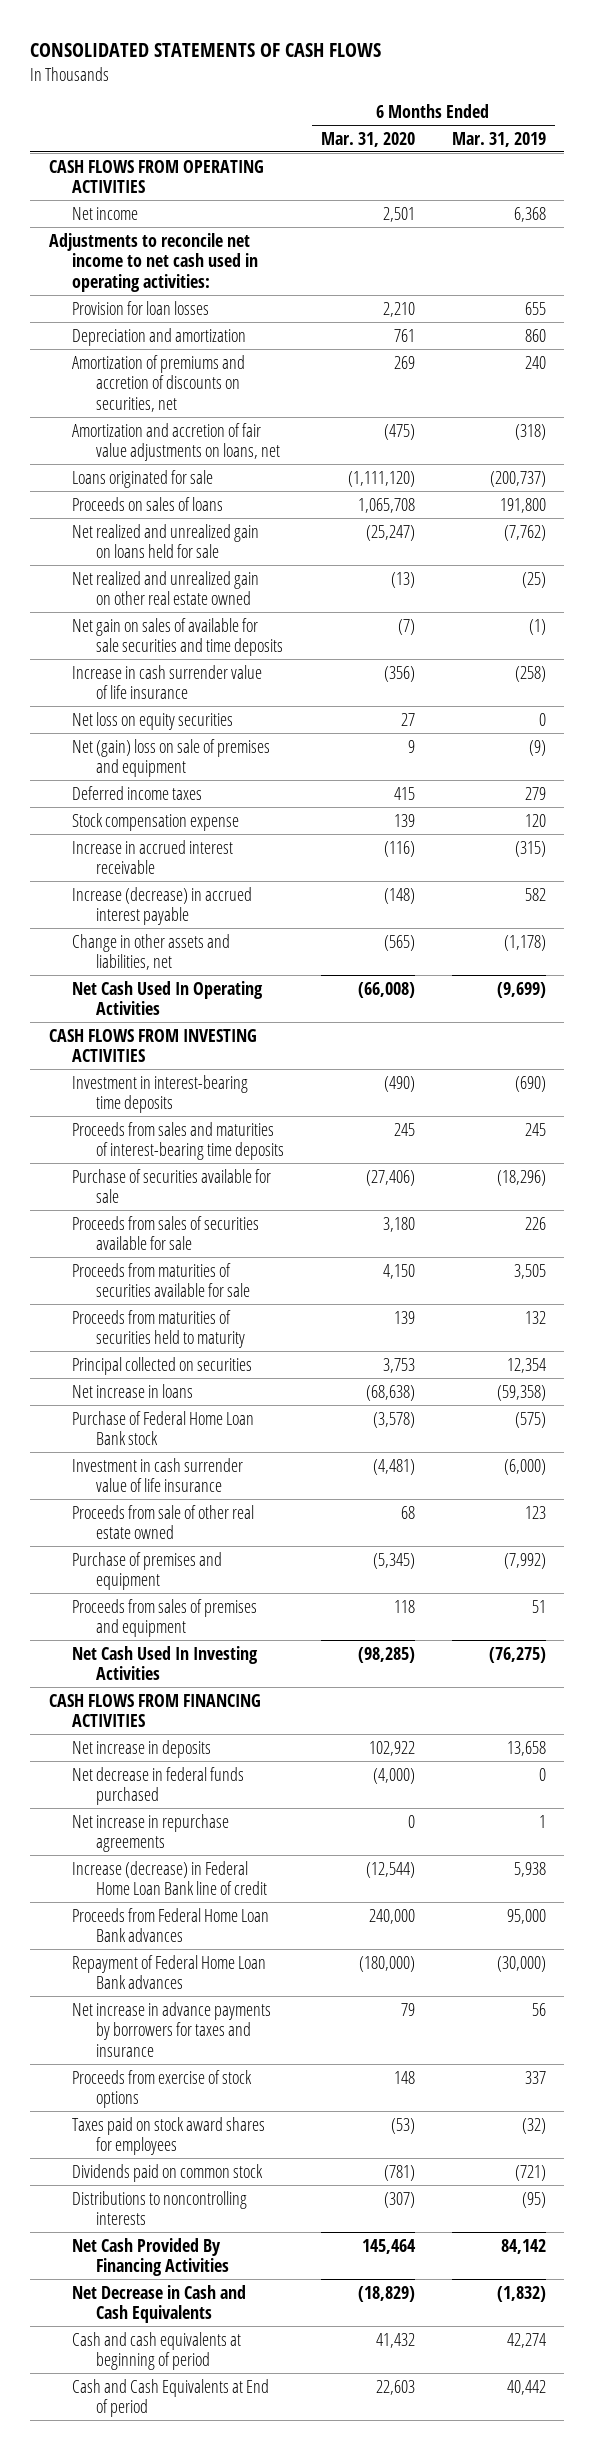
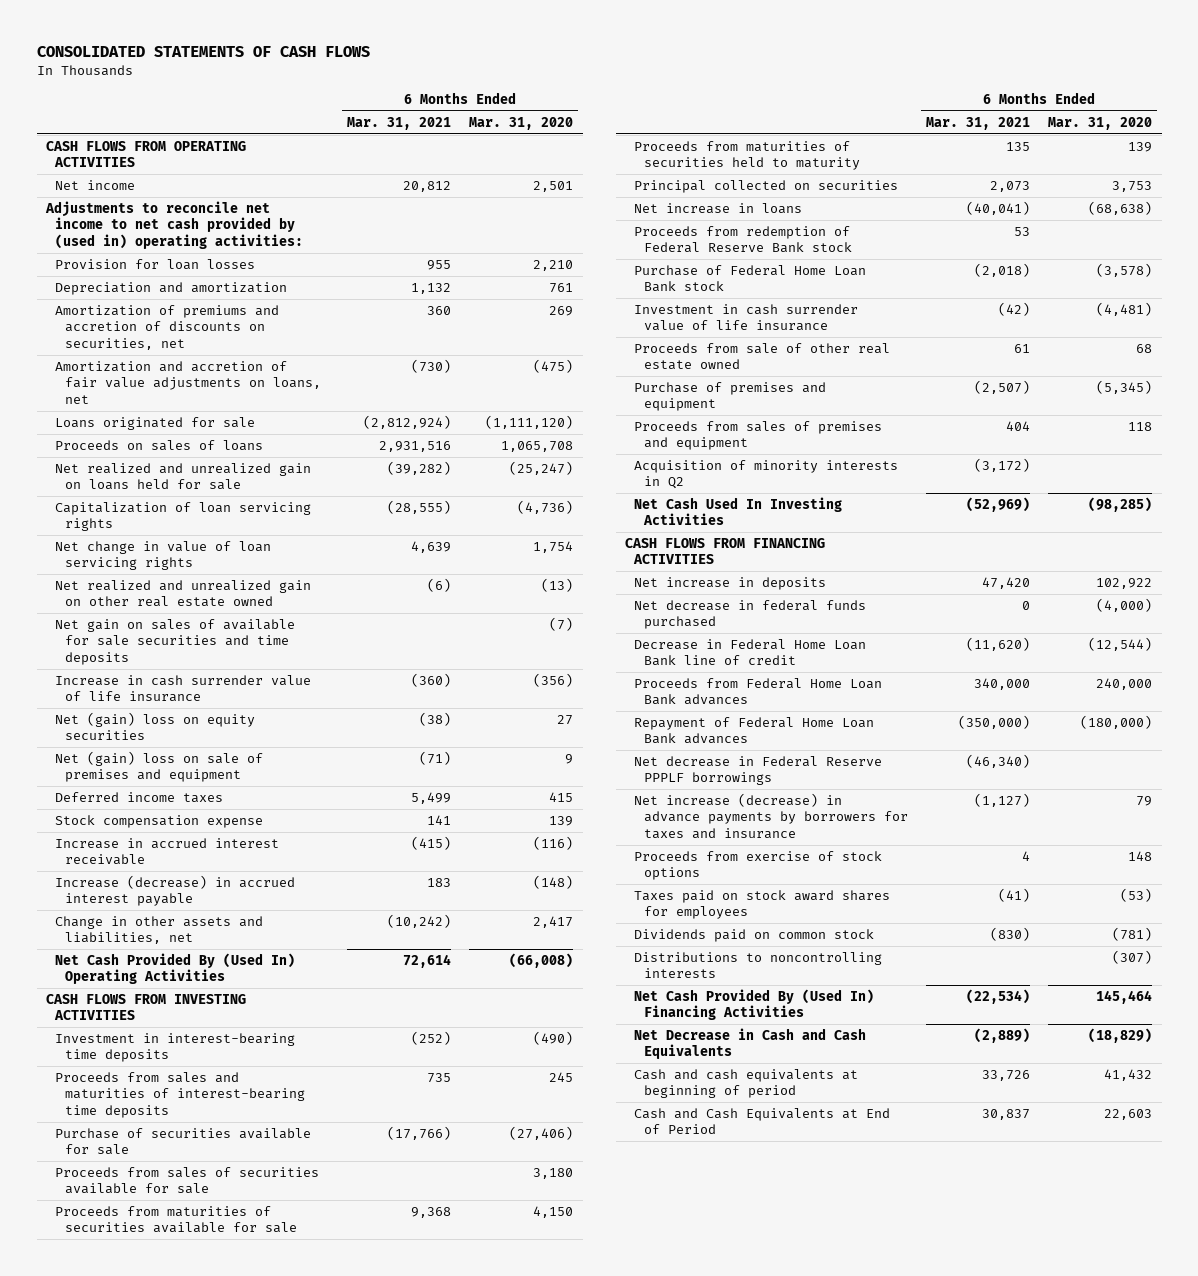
[451,131,546,147] Mar. 31, 2019 -> none
none -> [347,116,452,130] Mar. 31, 2021
[48,232,259,292] Adjustments to reconcile net income to net cash used in operating activities: -> [44,201,304,249] Adjustments to reconcile net income to net cash provided by (used in) operating activities:
none -> [55,502,312,532] Capitalization of loan servicing rights
none -> [55,541,272,571] Net change in value of loan servicing rights
[72,711,234,730] Net loss on equity securities -> [55,712,256,741] Net (gain) loss on equity securities
[383,934,415,951] (565) -> [533,916,574,929] 2,417
[72,980,264,1016] Net Cash Used In Operating Activities -> [55,953,296,985] Net Cash Provided By (Used In) Operating Activities
none -> [634,226,852,254] Proceeds from redemption of Federal Reserve Bank stock
none -> [634,460,899,490] Acquisition of minority interests in Q2
[72,1813,230,1853] Net increase in repurchase agreements -> none
[72,1860,268,1896] Increase (decrease) in Federal Home Loan Bank line of credit -> [634,639,867,667] Decrease in Federal Home Loan Bank line of credit
none -> [634,756,883,786] Net decrease in Federal Reserve PPPLF borrowings
[72,2001,272,2057] Net increase in advance payments by borrowers for taxes and insurance -> [634,793,908,839] Net increase (decrease) in advance payments by borrowers for taxes and insurance
[72,2237,230,2277] Net Cash Provided By Financing Activities -> [634,989,875,1021] Net Cash Provided By (Used In) Financing Activities
[72,2378,270,2418] Cash and Cash Equivalents at End of period -> [634,1108,891,1135] Cash and Cash Equivalents at End of Period

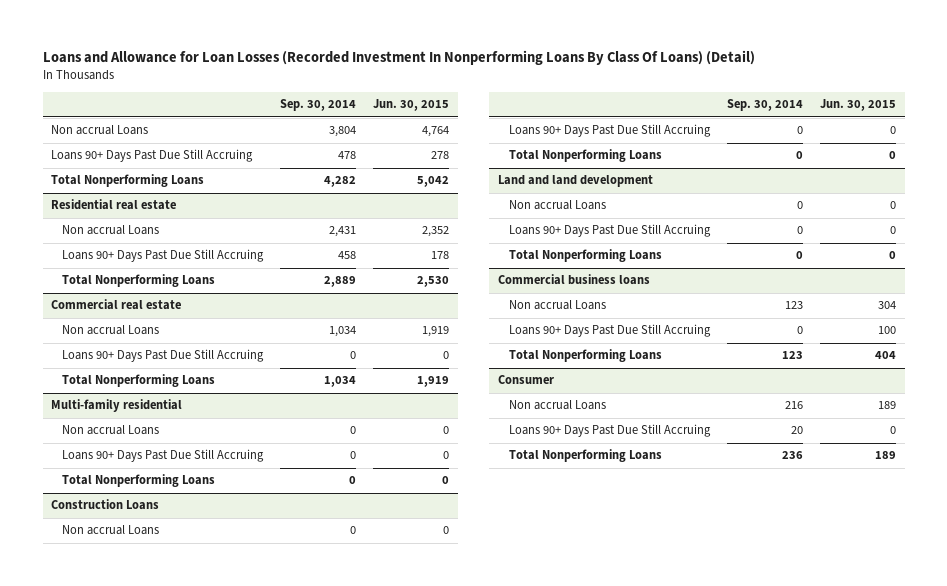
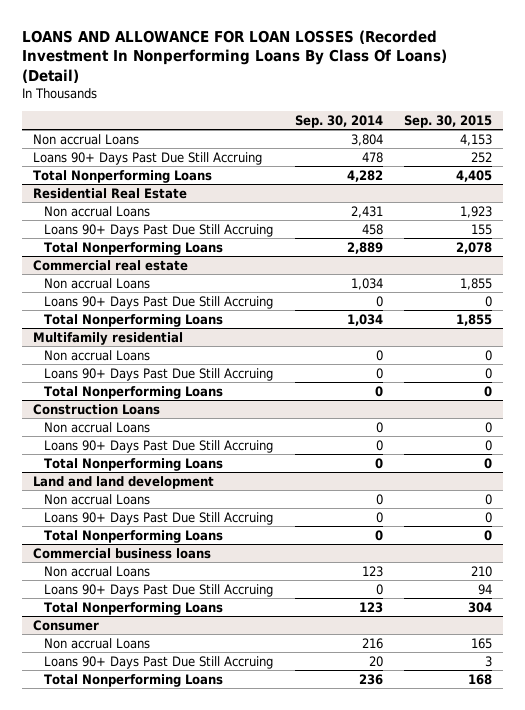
[42,50,755,66] Loans and Allowance for Loan Losses (Recorded Investment In Nonperforming Loans By Class Of Loans) (Detail) -> [21,29,447,84] LOANS AND ALLOWANCE FOR LOAN LOSSES (Recorded Investment In Nonperforming Loans By Class Of Loans) (Detail)
[373,99,450,112] Jun. 30, 2015 -> none
none -> [404,114,493,128] Sep. 30, 2015
[51,199,177,211] Residential real estate -> [32,187,187,199] Residential Real Estate
[51,399,183,413] Multi-family residential -> [32,331,183,345] Multifamily residential

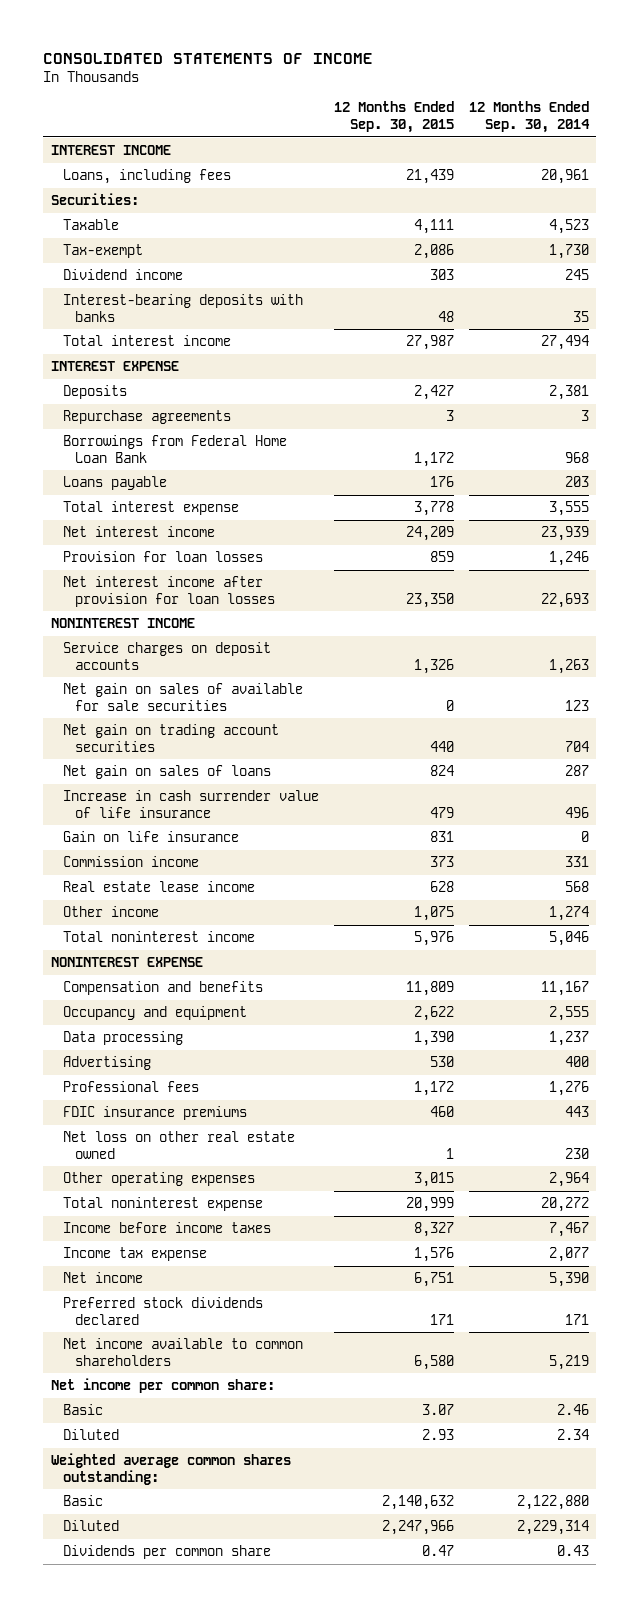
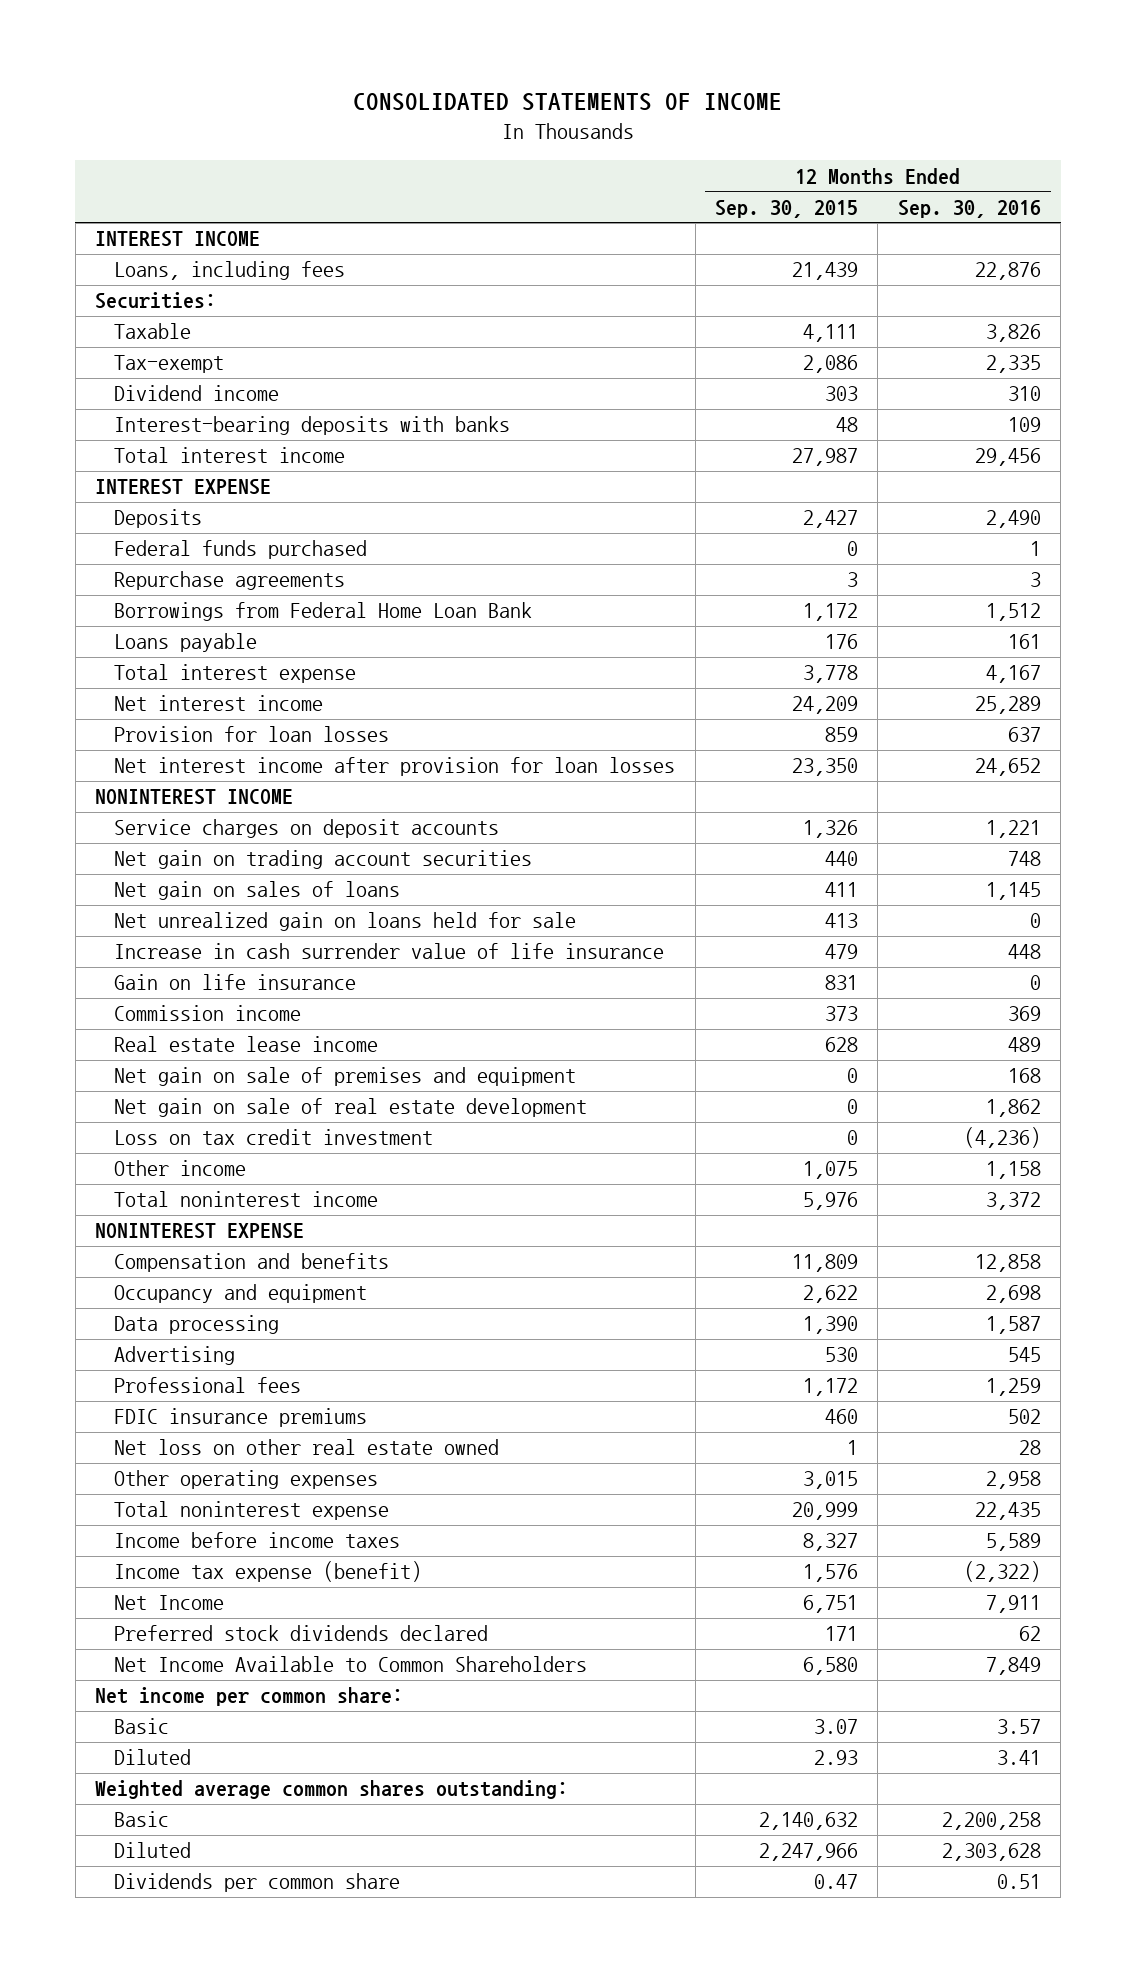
[468,101,590,133] 12 Months Ended Sep. 30, 2014 -> none
none -> [897,199,1041,218] Sep. 30, 2016
none -> [114,540,368,560] Federal funds purchased
[62,683,303,711] Net gain on sales of available for sale securities -> none
[429,765,454,777] 824 -> [825,882,859,898] 411
none -> [114,912,577,932] Net unrealized gain on loans held for sale
none -> [114,1067,577,1087] Net gain on sale of premises and equipment
none -> [114,1098,588,1118] Net gain on sale of real estate development
none -> [114,1129,434,1146] Loss on tax credit investment
[62,1247,207,1262] Income tax expense -> [114,1561,423,1583] Income tax expense (benefit)
[62,1272,143,1284] Net income -> [114,1595,225,1611] Net Income
[62,1338,303,1366] Net income available to common shareholders -> [114,1656,588,1673] Net Income Available to Common Shareholders

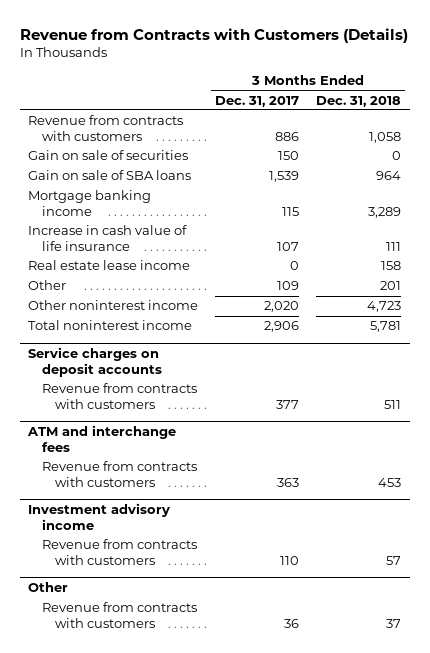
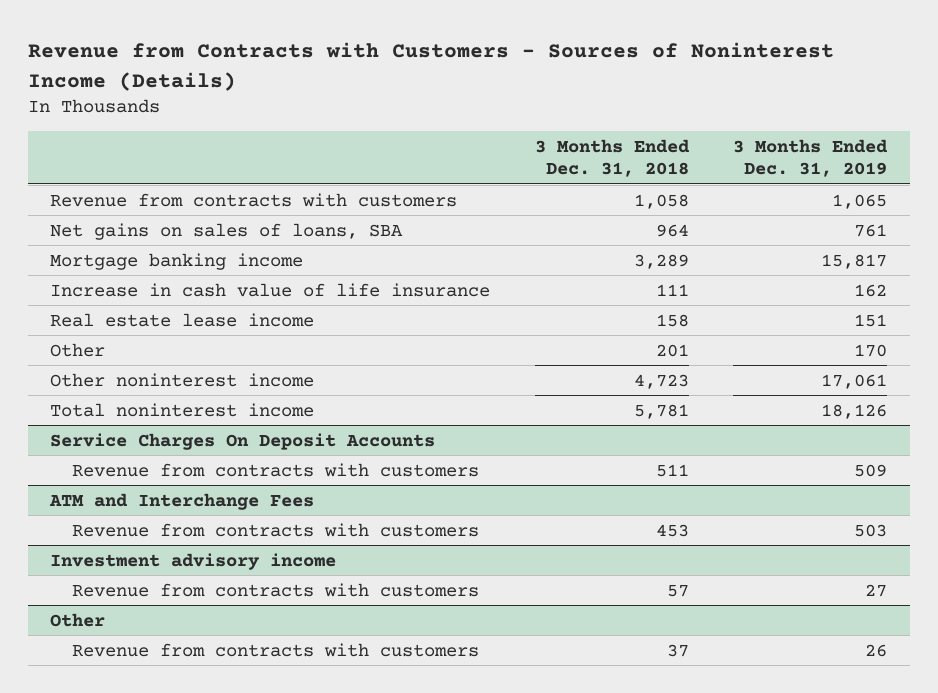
[19,27,408,43] Revenue from Contracts with Customers (Details) -> [28,42,835,91] Revenue from Contracts with Customers - Sources of Noninterest Income (Details)
[215,95,300,107] Dec. 31, 2017 -> none
none -> [733,138,889,177] 3 Months Ended Dec. 31, 2019
[28,150,189,161] Gain on sale of securities -> none
[28,170,192,181] Gain on sale of SBA loans -> [50,222,404,240] Net gains on sales of loans, SBA
[28,347,162,377] Service charges on deposit accounts -> [50,432,436,450] Service Charges On Deposit Accounts
[27,425,177,452] ATM and interchange fees -> [49,492,315,510] ATM and Interchange Fees

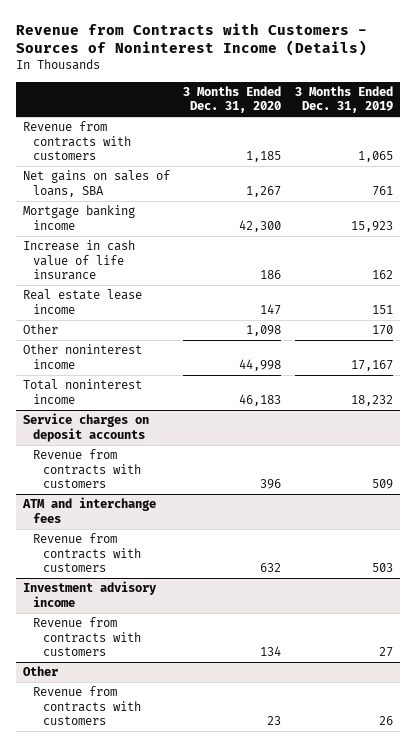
[534,138,690,177] 3 Months Ended Dec. 31, 2018 -> none
none -> [183,85,282,114] 3 Months Ended Dec. 31, 2020
[821,253,888,269] 15,817 -> [350,220,393,232] 15,923
[821,373,888,389] 17,061 -> [350,359,393,371] 17,167
[821,403,888,419] 18,126 -> [350,394,393,406] 18,232
[50,432,436,450] Service Charges On Deposit Accounts -> [22,413,149,442] Service charges on deposit accounts
[49,492,315,510] ATM and Interchange Fees -> [21,497,156,523] ATM and interchange fees

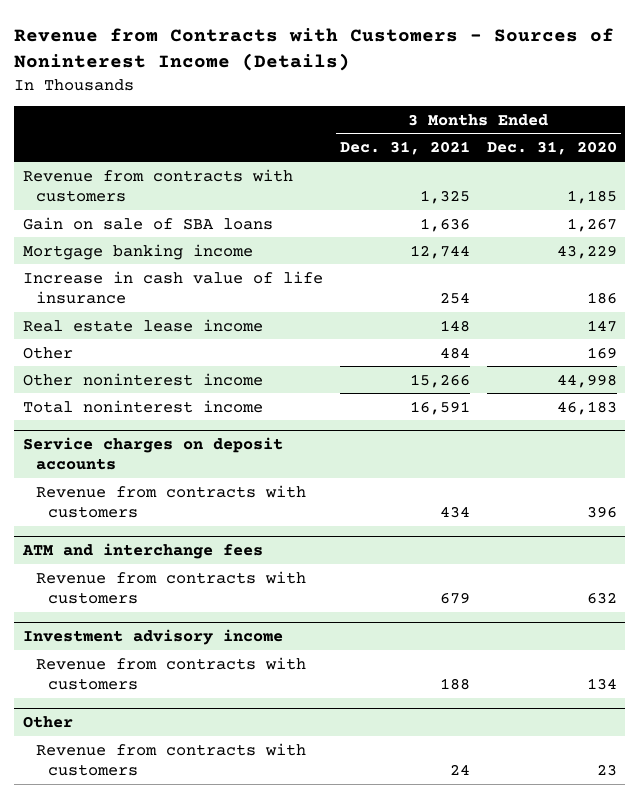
[294,85,393,114] 3 Months Ended Dec. 31, 2019 -> none
none -> [339,141,470,156] Dec. 31, 2021
[22,170,170,197] Net gains on sales of loans, SBA -> [22,216,273,230] Gain on sale of SBA loans
[239,219,282,232] 42,300 -> [556,244,617,259] 43,229
[246,325,282,337] 1,098 -> [586,346,617,359] 169

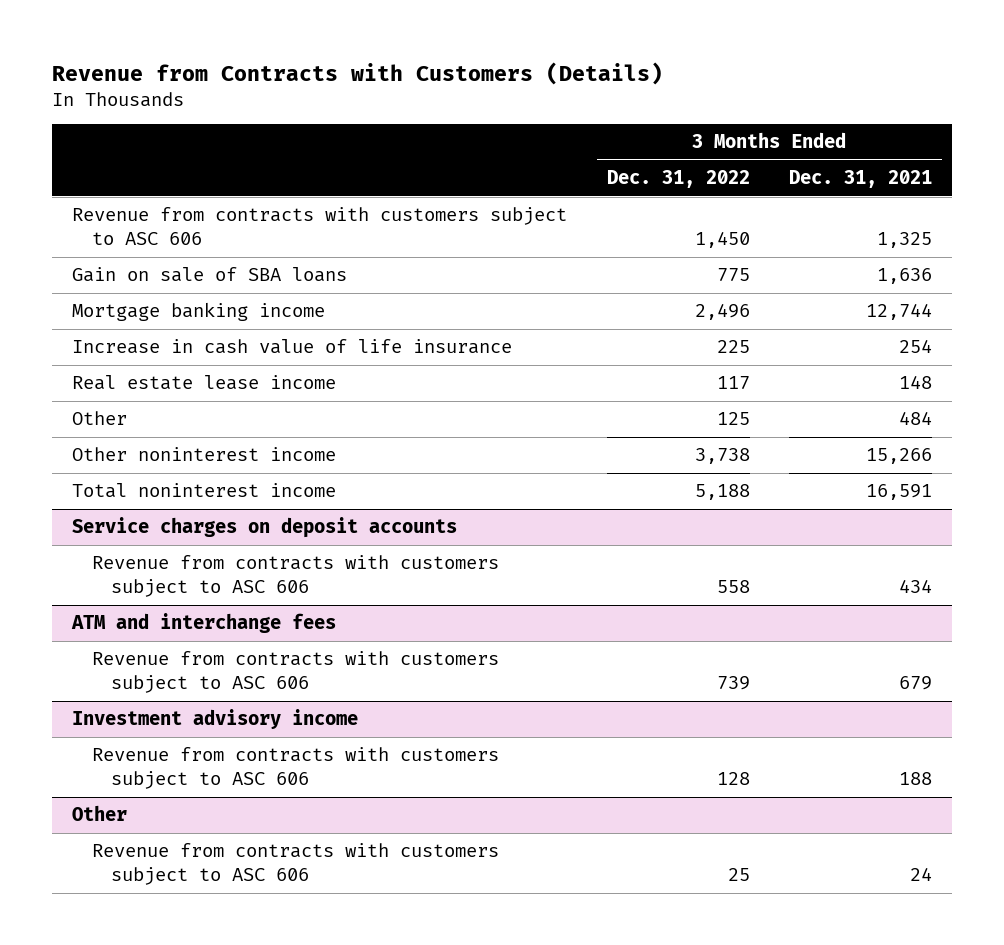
[14,27,615,71] Revenue from Contracts with Customers - Sources of Noninterest Income (Details) -> [52,61,664,85] Revenue from Contracts with Customers (Details)
[486,141,617,156] Dec. 31, 2020 -> none
none -> [606,170,750,189] Dec. 31, 2022
[22,168,293,202] Revenue from contracts with customers -> [71,207,567,246] Revenue from contracts with customers subject to ASC 606
[35,484,306,518] Revenue from contracts with customers -> [91,555,499,598] Revenue from contracts with customers subject to ASC 606
[35,570,306,604] Revenue from contracts with customers -> [91,651,499,694] Revenue from contracts with customers subject to ASC 606
[35,656,306,690] Revenue from contracts with customers -> [91,747,499,790] Revenue from contracts with customers subject to ASC 606
[35,742,306,776] Revenue from contracts with customers -> [91,843,499,886] Revenue from contracts with customers subject to ASC 606

